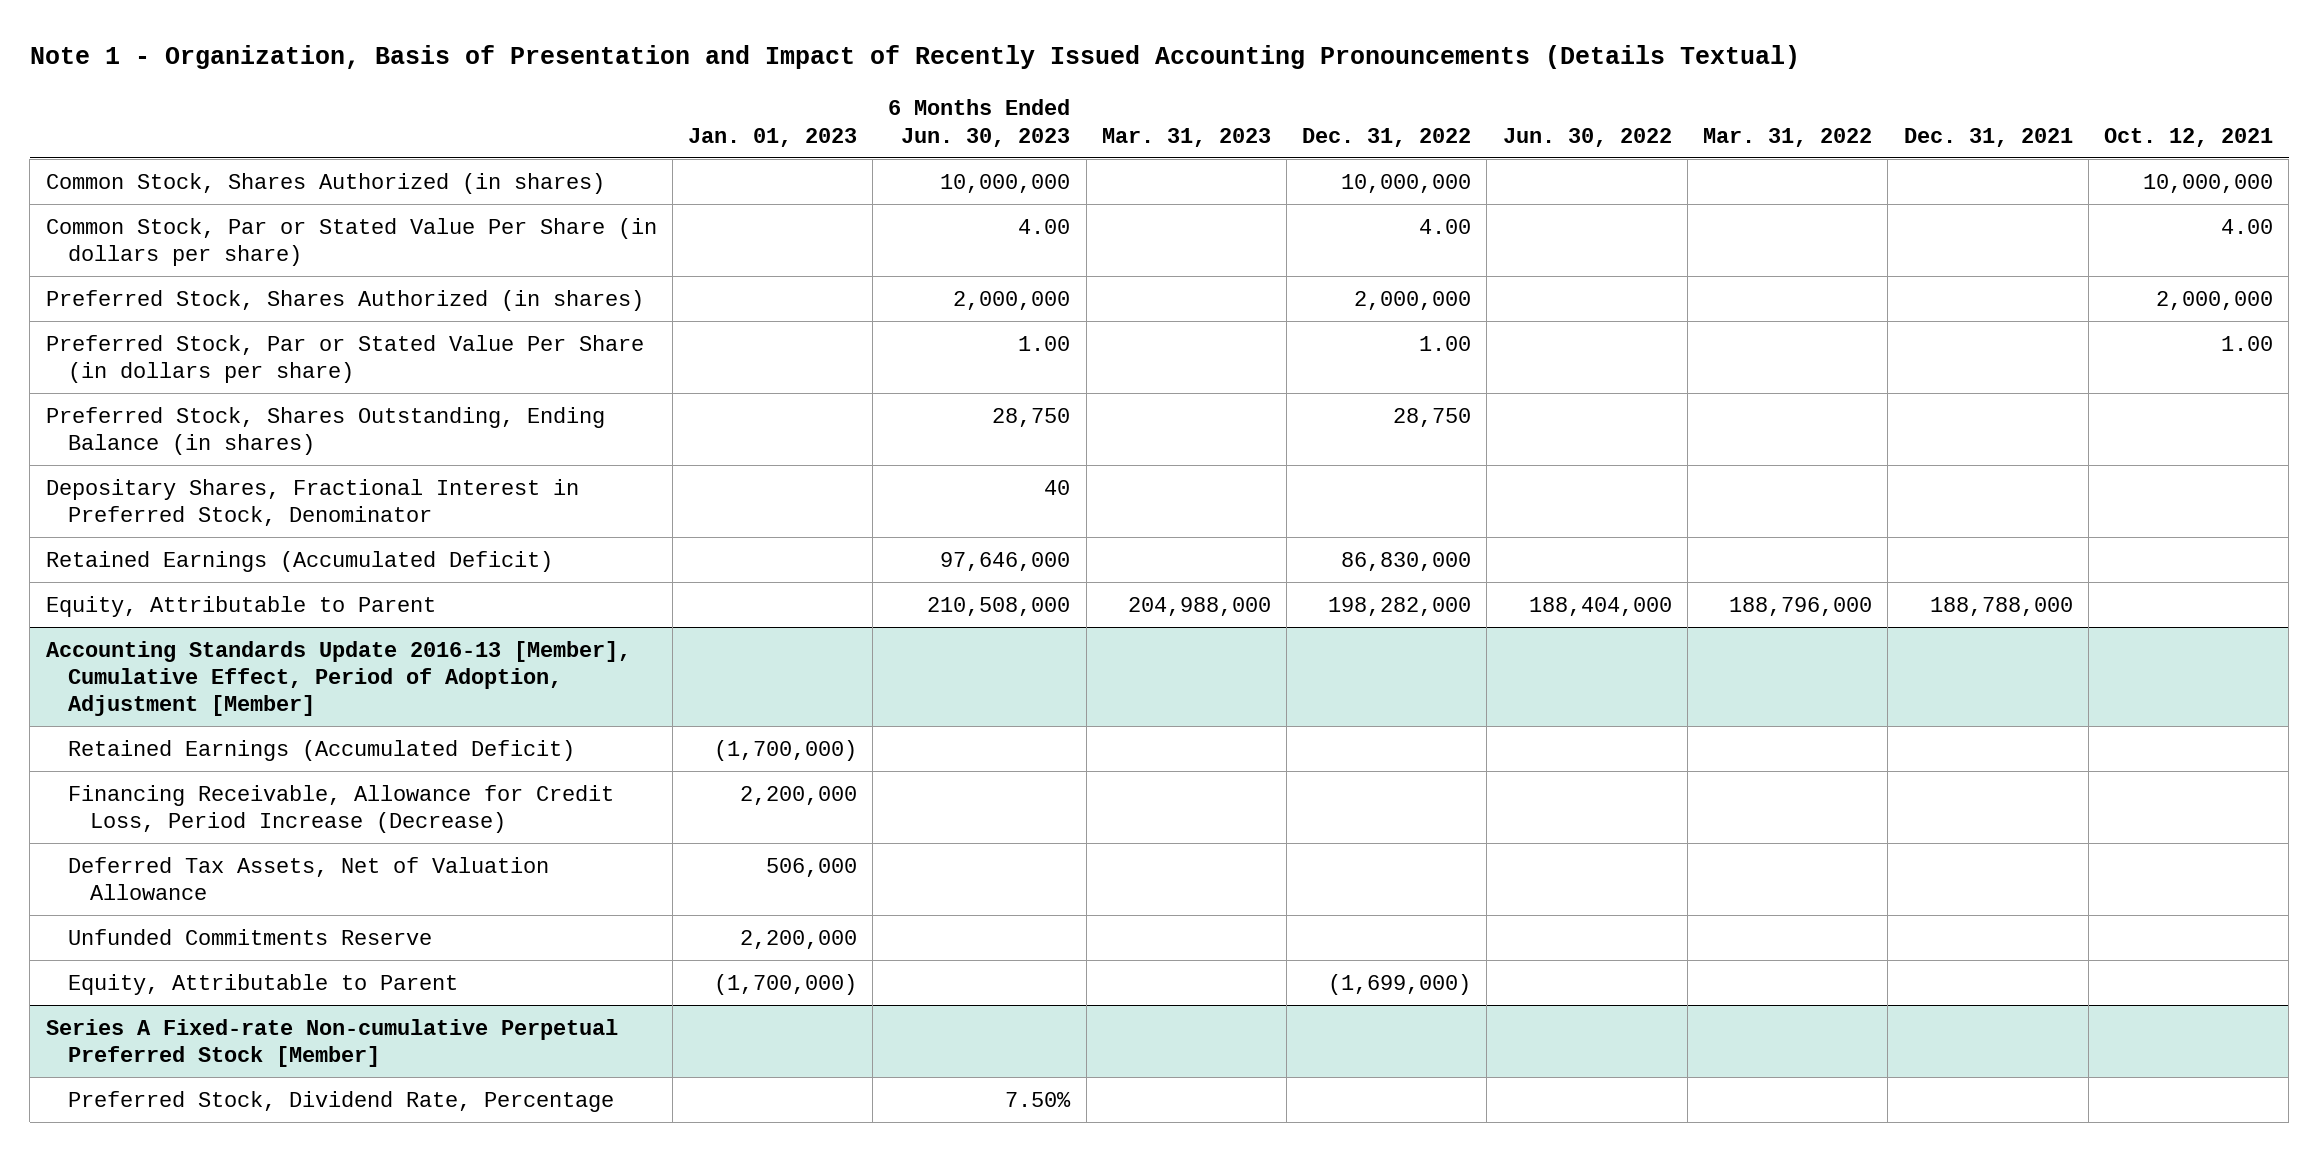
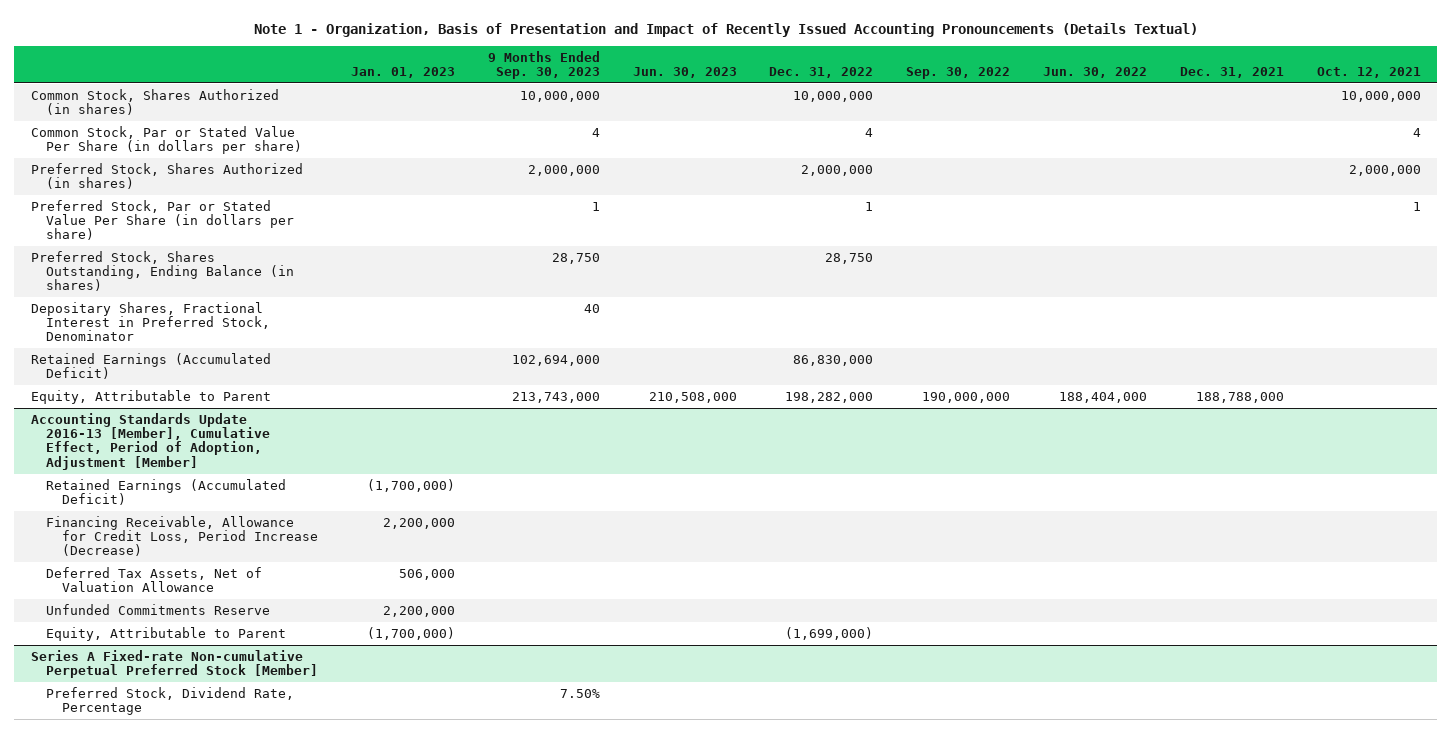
[888,99,1071,147] 6 Months Ended Jun. 30, 2023 -> none
[1101,127,1271,147] Mar. 31, 2023 -> none
[1703,127,1873,147] Mar. 31, 2022 -> none
none -> [487,50,600,79] 9 Months Ended Sep. 30, 2023
none -> [632,66,737,78] Jun. 30, 2023
none -> [906,66,1011,79] Sep. 30, 2022
[1419,218,1472,234] 4.00 -> [865,127,874,137] 4
[2220,218,2273,234] 4.00 -> [1412,127,1421,137] 4
[1419,335,1472,351] 1.00 -> [865,201,874,211] 1
[2220,335,2273,351] 1.00 -> [1412,201,1421,211] 1

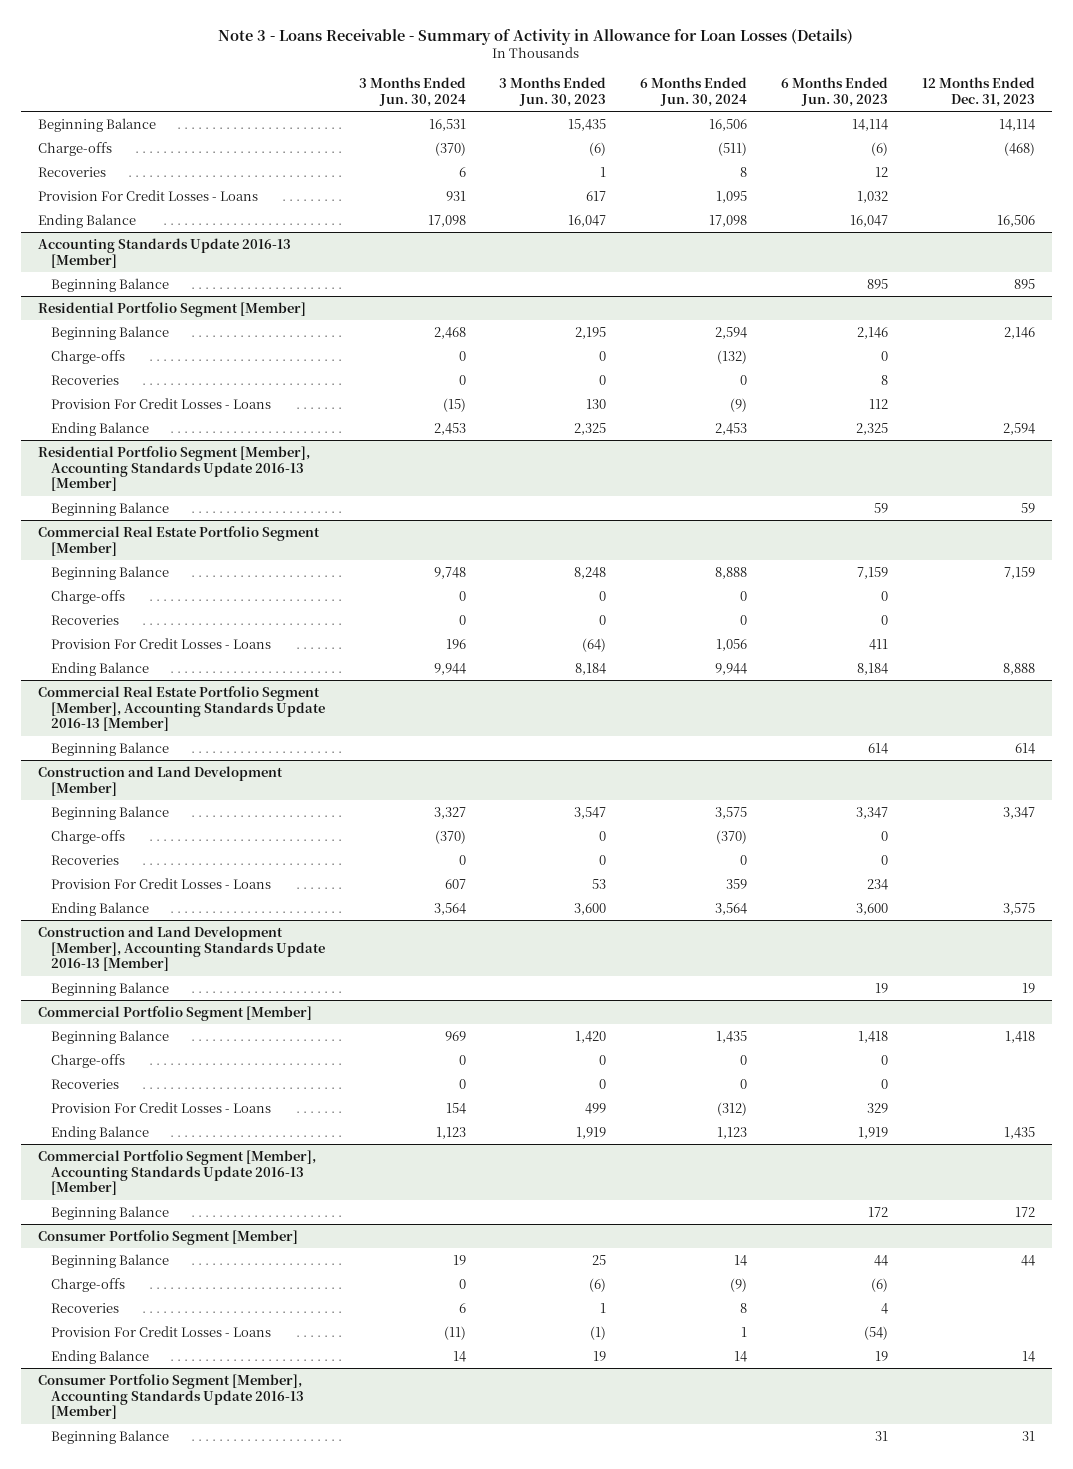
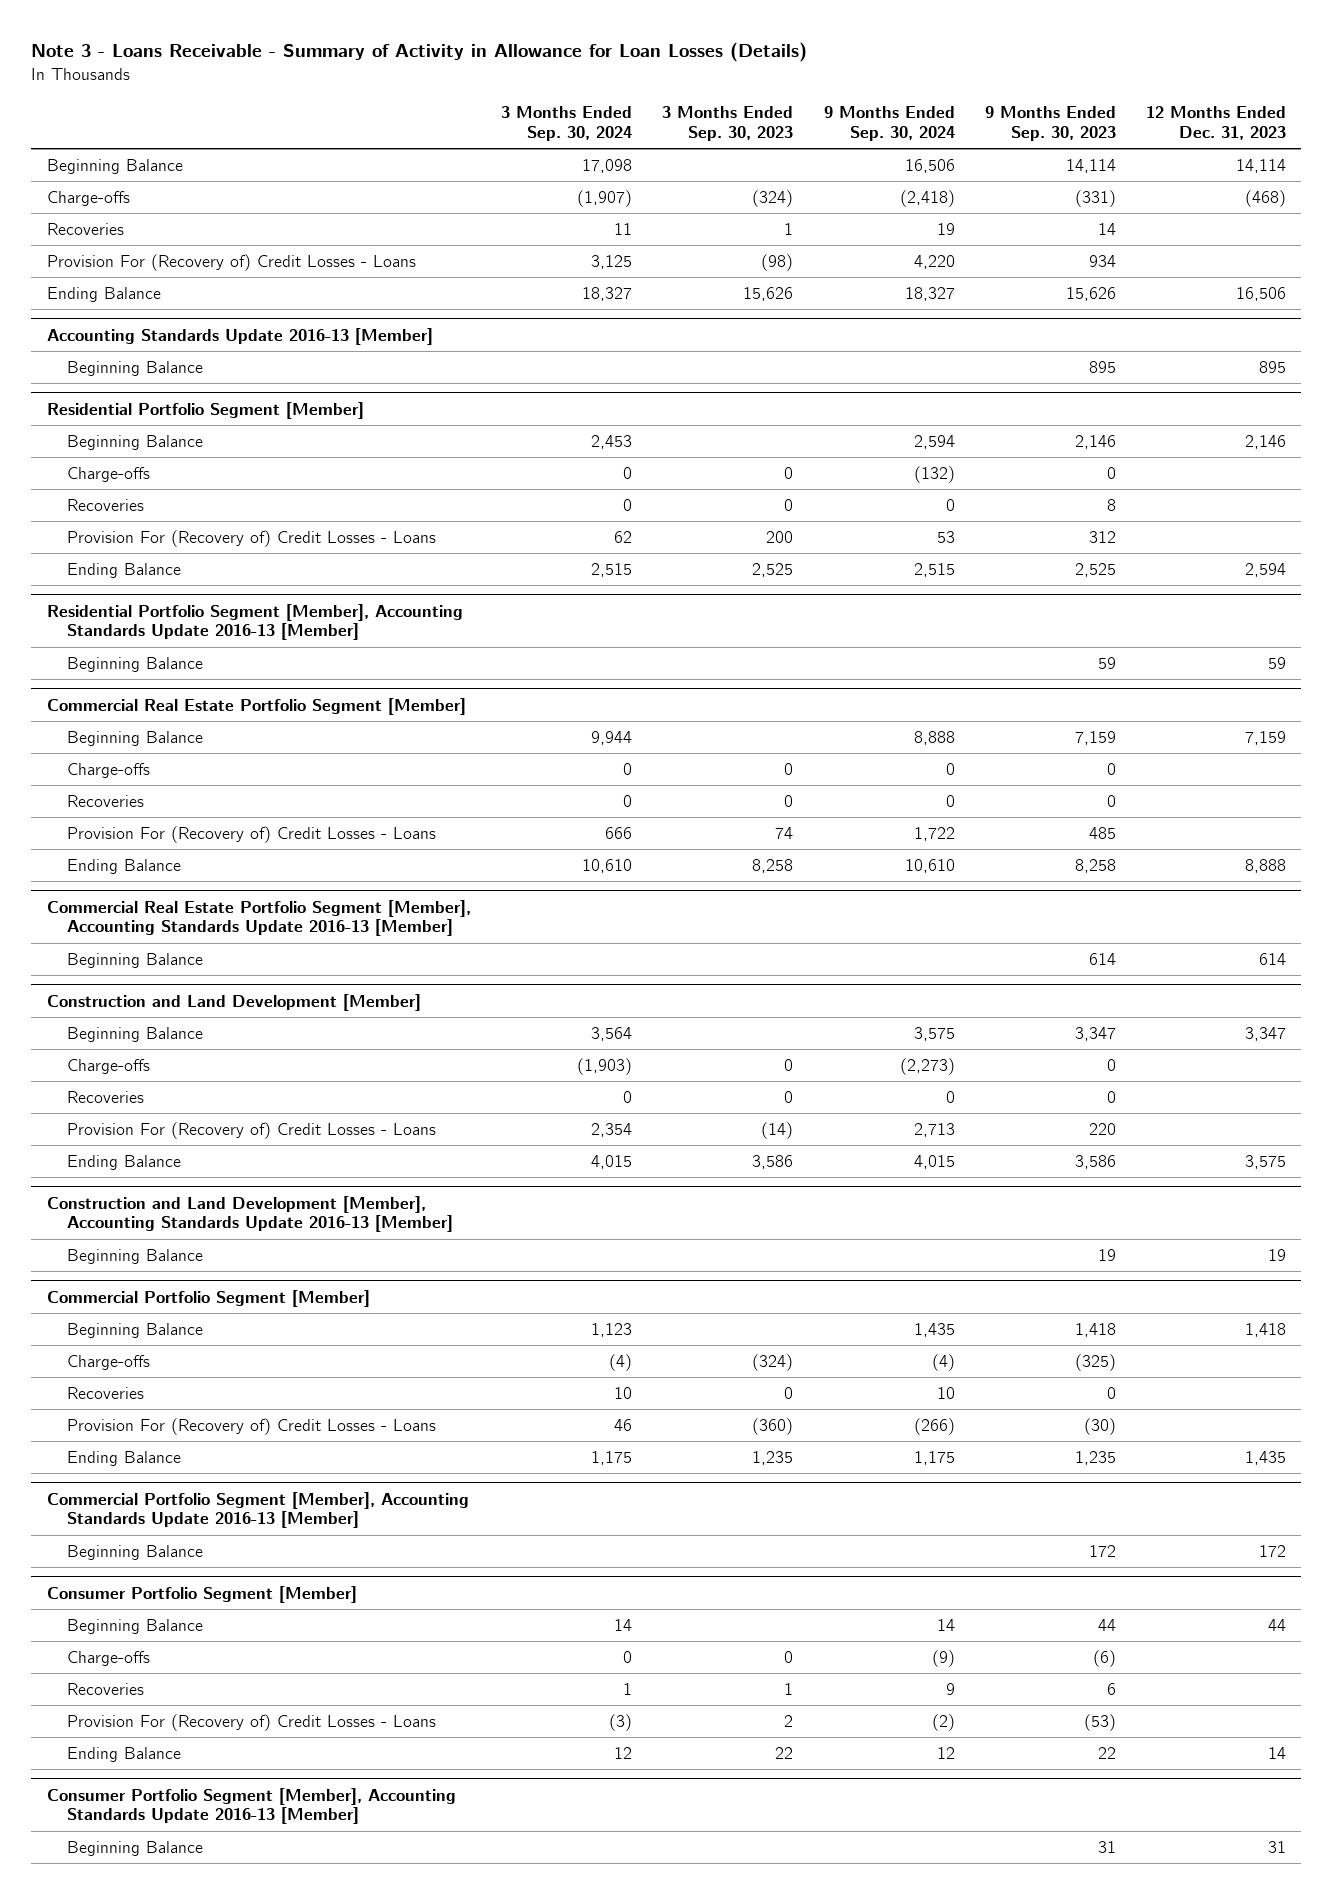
[358,77,466,107] 3 Months Ended Jun. 30, 2024 -> none
[499,77,607,107] 3 Months Ended Jun. 30, 2023 -> none
[640,77,748,107] 6 Months Ended Jun. 30, 2024 -> none
[780,77,888,107] 6 Months Ended Jun. 30, 2023 -> none
none -> [500,106,632,141] 3 Months Ended Sep. 30, 2024
none -> [662,106,794,141] 3 Months Ended Sep. 30, 2023
none -> [823,106,955,141] 9 Months Ended Sep. 30, 2024
none -> [984,106,1116,141] 9 Months Ended Sep. 30, 2023
[38,189,259,201] Provision For Credit Losses - Loans -> [46,253,416,271] Provision For (Recovery of) Credit Losses - Loans
[50,397,271,409] Provision For Credit Losses - Loans -> [66,529,436,547] Provision For (Recovery of) Credit Losses - Loans
[50,637,271,649] Provision For Credit Losses - Loans -> [66,825,436,843] Provision For (Recovery of) Credit Losses - Loans
[50,877,271,889] Provision For Credit Losses - Loans -> [66,1121,436,1139] Provision For (Recovery of) Credit Losses - Loans
[50,1101,271,1113] Provision For Credit Losses - Loans -> [66,1417,436,1435] Provision For (Recovery of) Credit Losses - Loans
[50,1325,271,1337] Provision For Credit Losses - Loans -> [66,1713,436,1731] Provision For (Recovery of) Credit Losses - Loans

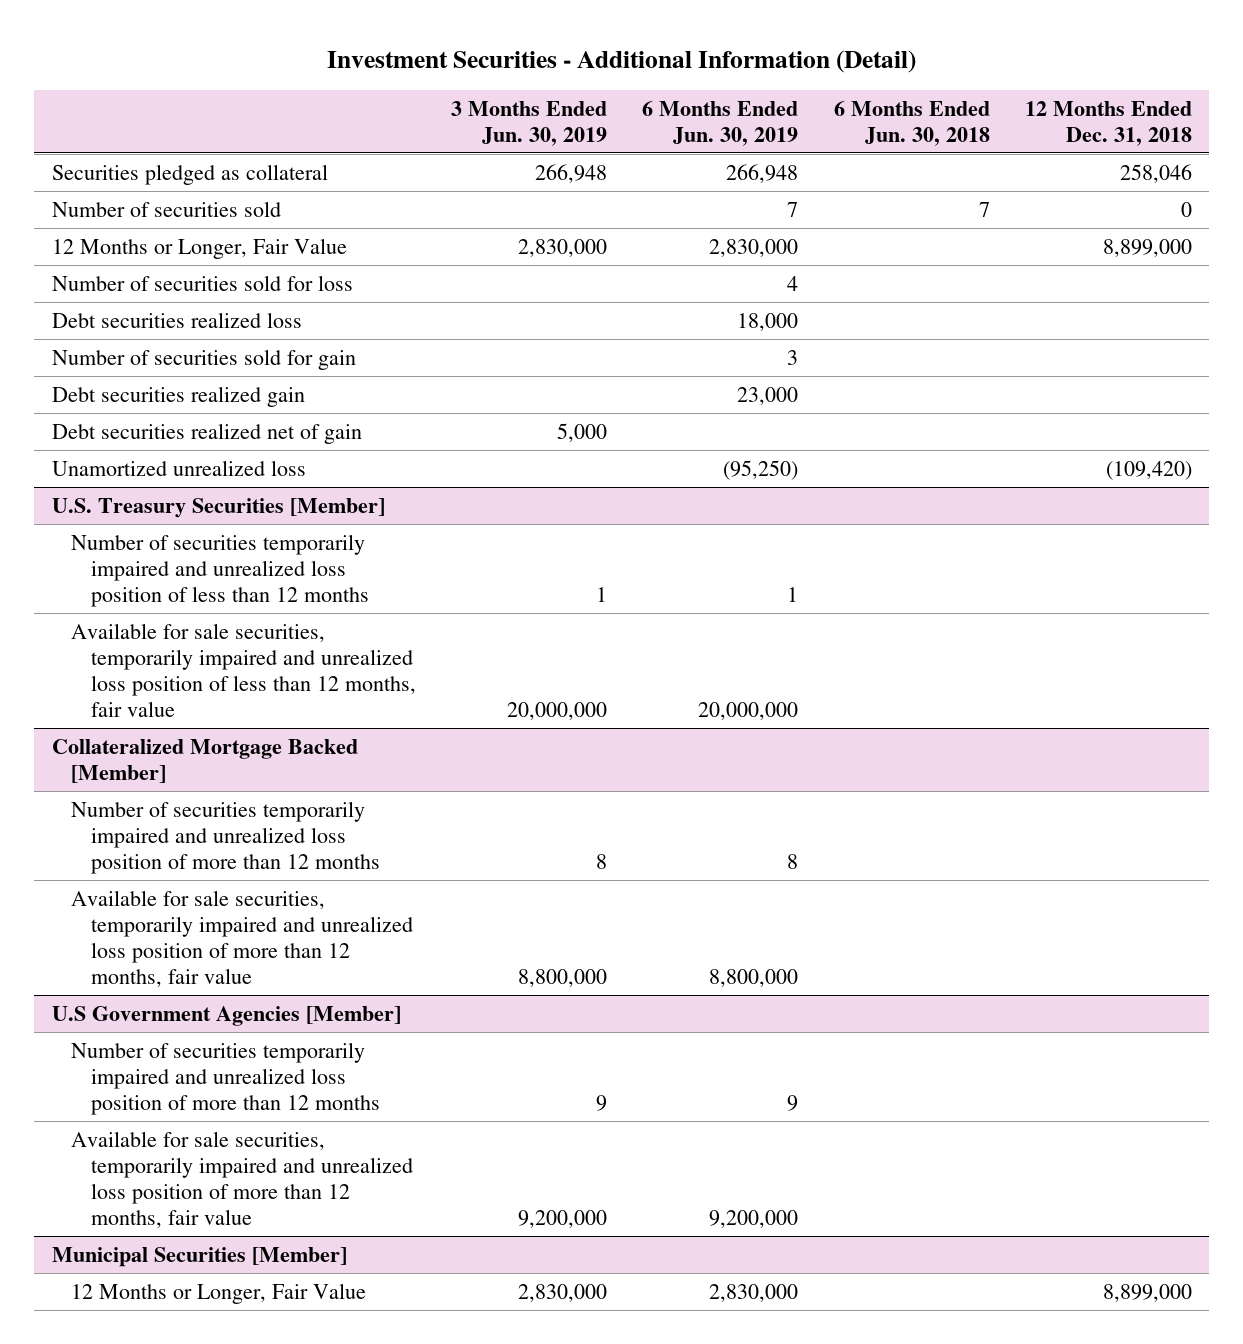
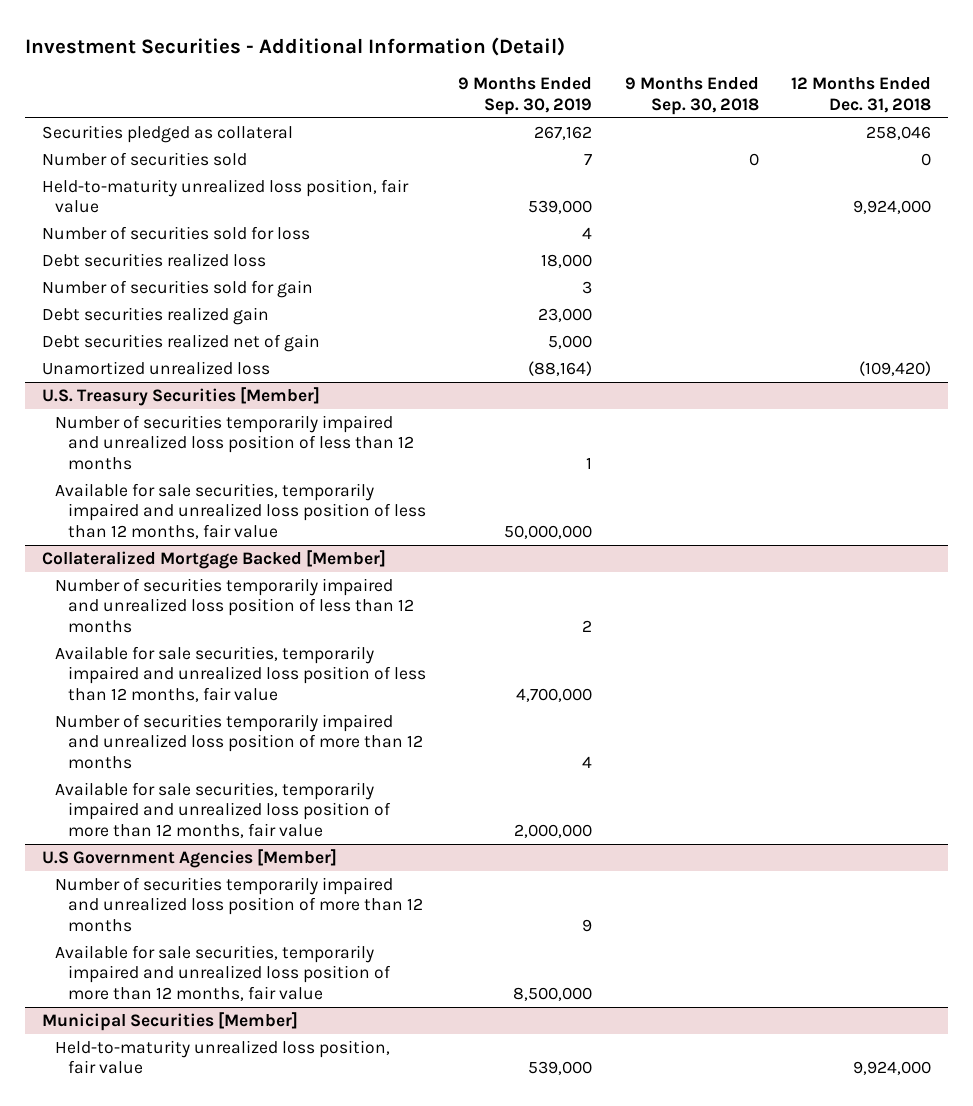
[451,100,608,146] 3 Months Ended Jun. 30, 2019 -> none
[642,100,799,146] 6 Months Ended Jun. 30, 2019 -> none
[833,100,990,146] 6 Months Ended Jun. 30, 2018 -> none
none -> [458,77,593,115] 9 Months Ended Sep. 30, 2019
none -> [624,77,759,115] 9 Months Ended Sep. 30, 2018
[51,237,347,259] 12 Months or Longer, Fair Value -> none
none -> [41,178,409,214] Held-to-maturity unrealized loss position, fair value
none -> [54,577,414,633] Number of securities temporarily impaired and unrealized loss position of less than 12 months
none -> [54,645,426,702] Available for sale securities, temporarily impaired and unrealized loss position of less than 12 months, fair value
[71,1282,367,1304] 12 Months or Longer, Fair Value -> none
none -> [54,1039,390,1075] Held-to-maturity unrealized loss position, fair value

